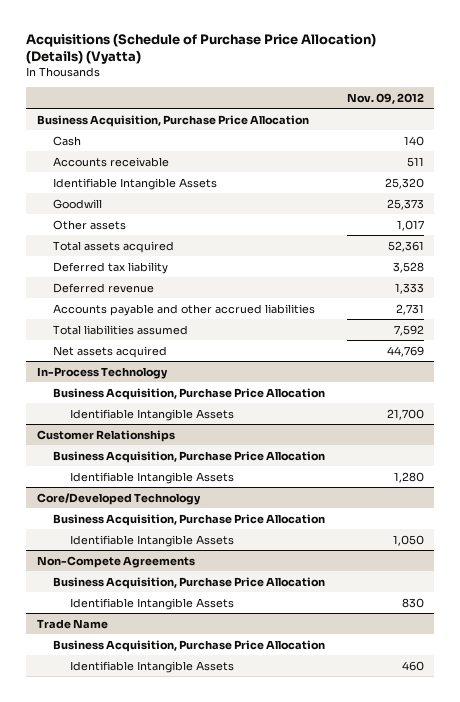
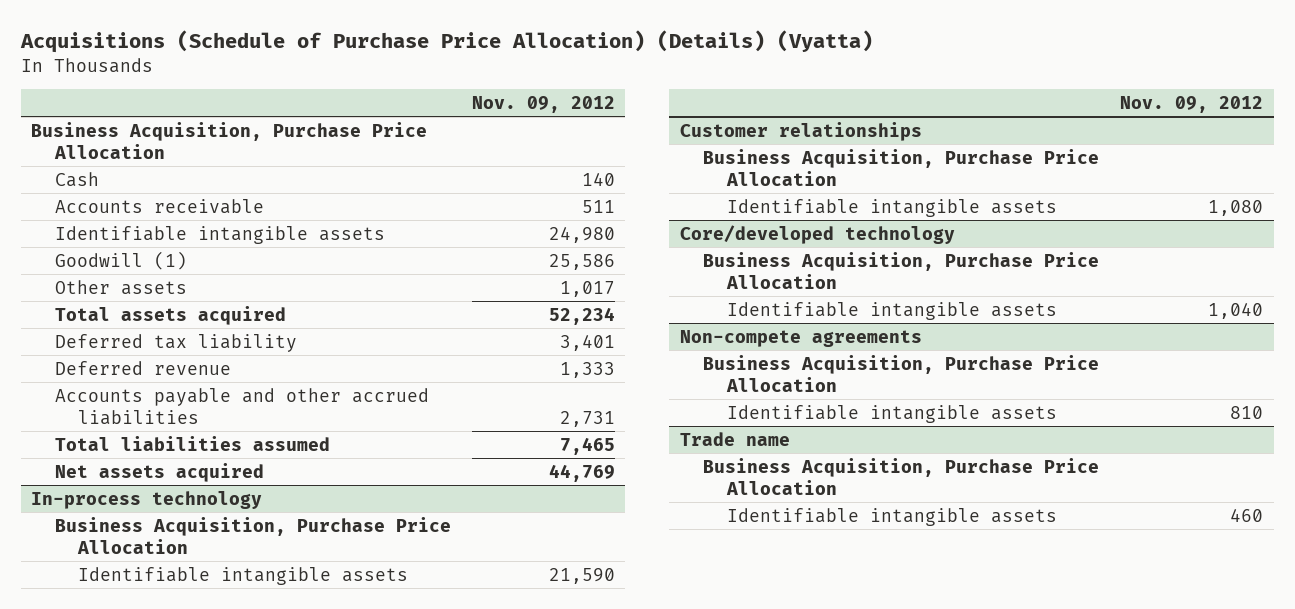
[53,177,218,190] Identifiable Intangible Assets -> [54,225,385,244] Identifiable intangible assets
[384,177,424,189] 25,320 -> [548,225,615,243] 24,980
[53,198,103,209] Goodwill -> [54,250,187,270] Goodwill (1)
[386,198,424,210] 25,373 -> [548,253,615,270] 25,586
[387,240,424,252] 52,361 -> [548,306,615,325] 52,234
[392,261,424,273] 3,528 -> [559,333,615,351] 3,401
[393,324,424,336] 7,592 -> [559,436,615,455] 7,465
[36,366,168,379] In-Process Technology -> [31,490,263,509] In-process technology
[69,408,234,421] Identifiable Intangible Assets -> [78,566,409,585] Identifiable intangible assets
[386,408,424,420] 21,700 -> [548,567,615,584] 21,590
[36,429,175,442] Customer Relationships -> [679,121,922,141] Customer relationships
[69,471,234,484] Identifiable Intangible Assets -> [726,198,1057,217] Identifiable intangible assets
[393,471,424,483] 1,280 -> [1208,199,1264,216] 1,080
[36,492,201,505] Core/Developed Technology -> [679,224,955,244] Core/developed technology
[69,534,234,547] Identifiable Intangible Assets -> [726,301,1057,320] Identifiable intangible assets
[392,534,424,546] 1,050 -> [1208,301,1264,319] 1,040
[36,555,195,568] Non-Compete Agreements -> [679,329,922,347] Non-compete agreements
[69,597,234,610] Identifiable Intangible Assets -> [726,404,1057,423] Identifiable intangible assets
[401,597,424,608] 830 -> [1230,405,1264,419] 810
[36,618,108,629] Trade Name -> [679,431,790,446] Trade name
[69,660,234,673] Identifiable Intangible Assets -> [726,507,1057,526] Identifiable intangible assets

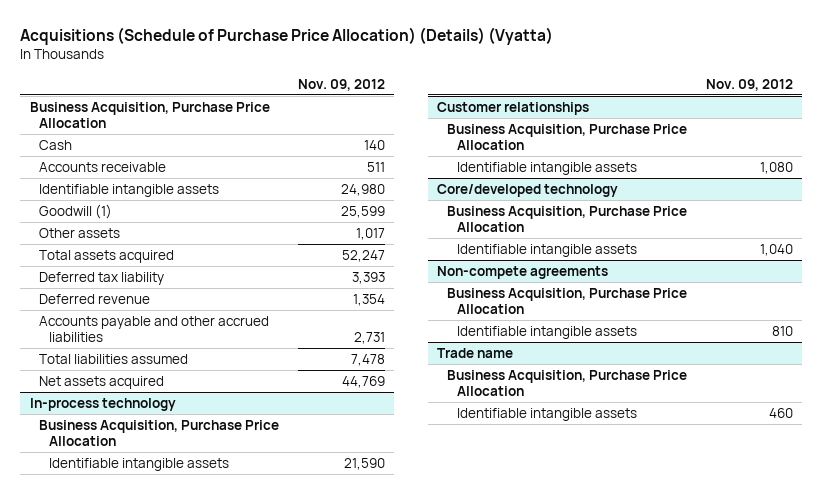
[548,253,615,270] 25,586 -> [340,205,385,218] 25,599
[548,306,615,325] 52,234 -> [341,249,385,262] 52,247
[559,333,615,351] 3,401 -> [351,271,385,284] 3,393
[559,361,615,378] 1,333 -> [352,293,385,306] 1,354
[559,436,615,455] 7,465 -> [350,353,385,366] 7,478

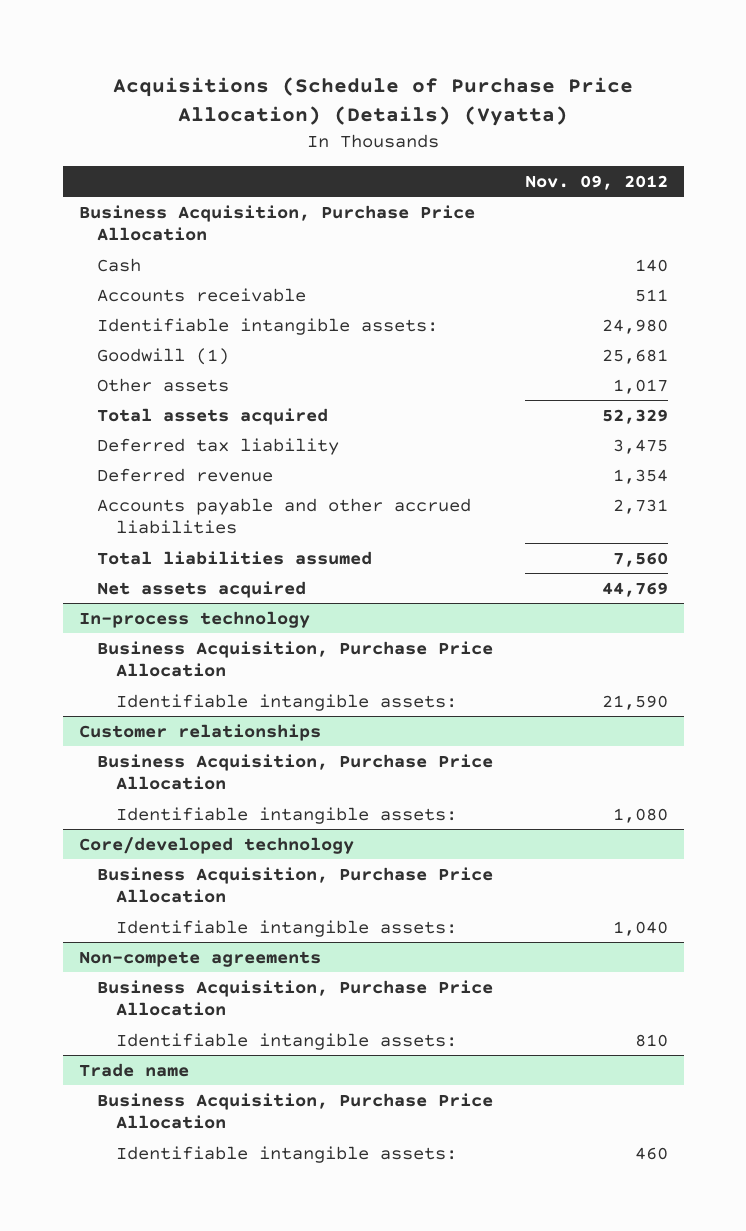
[39,183,220,197] Identifiable intangible assets -> [97,317,439,335] Identifiable intangible assets:
[340,205,385,218] 25,599 -> [601,348,668,364] 25,681
[341,249,385,262] 52,247 -> [601,408,668,424] 52,329
[351,271,385,284] 3,393 -> [612,438,668,454] 3,475
[350,353,385,366] 7,478 -> [612,551,668,567] 7,560
[48,457,229,471] Identifiable intangible assets -> [115,693,457,711] Identifiable intangible assets:
[456,161,637,175] Identifiable intangible assets -> [115,806,457,824] Identifiable intangible assets:
[456,243,637,257] Identifiable intangible assets -> [115,919,457,937] Identifiable intangible assets:
[456,325,637,339] Identifiable intangible assets -> [115,1032,457,1050] Identifiable intangible assets:
[456,407,637,421] Identifiable intangible assets -> [115,1145,457,1163] Identifiable intangible assets:

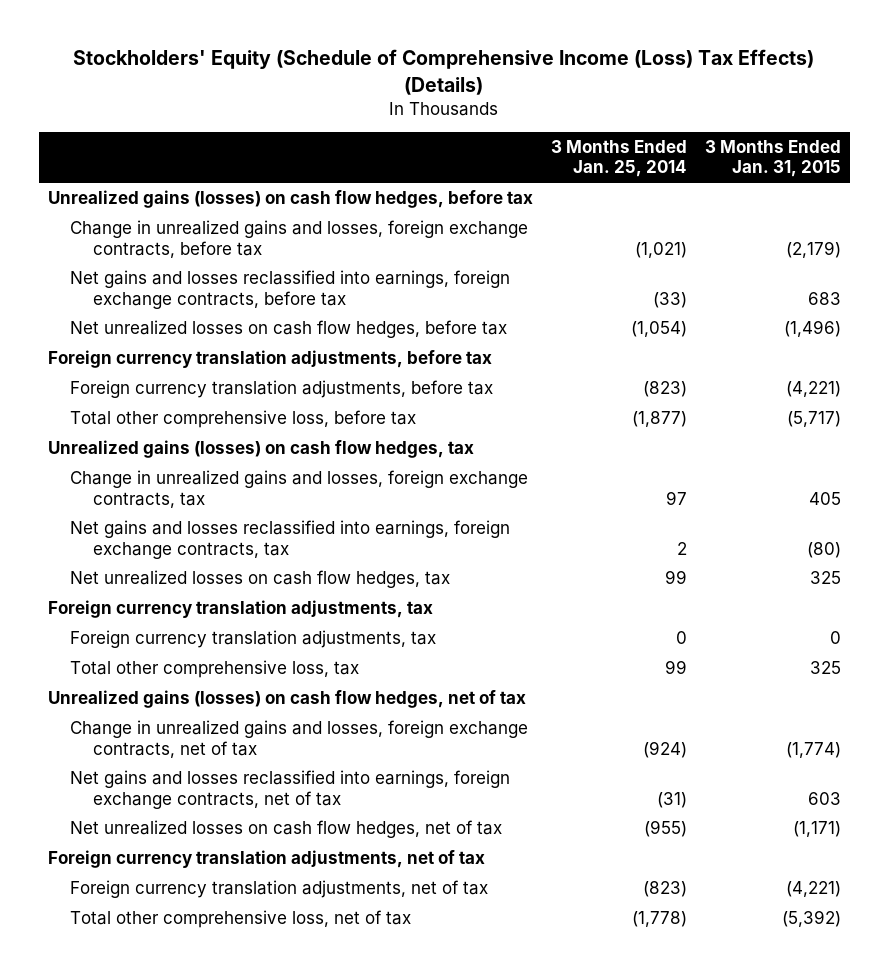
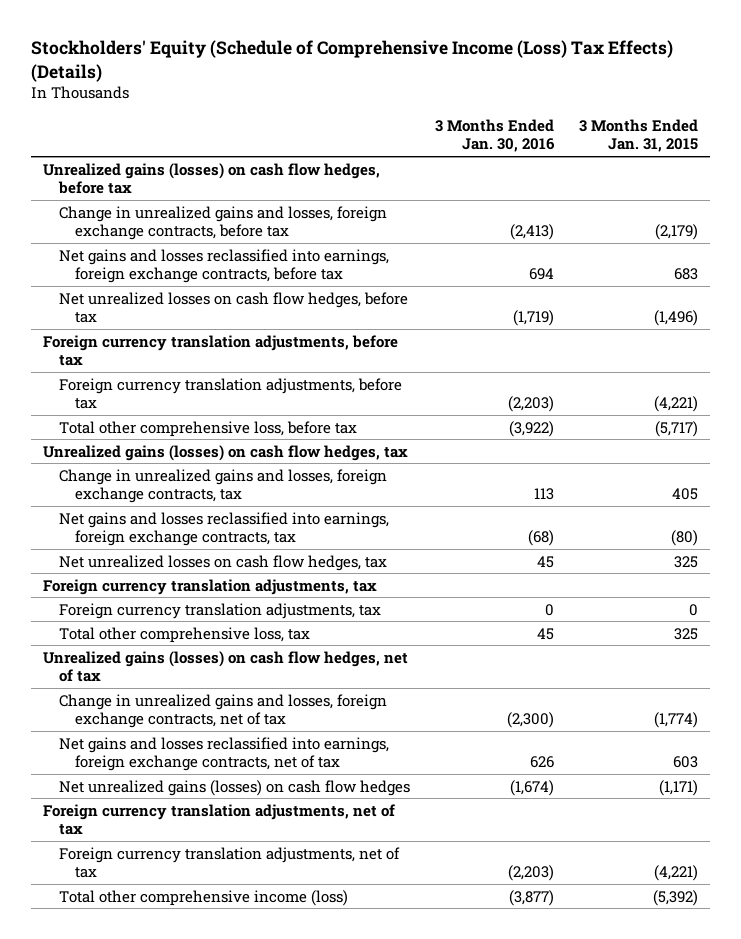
[550,139,687,178] 3 Months Ended Jan. 25, 2014 -> none
none -> [434,118,555,153] 3 Months Ended Jan. 30, 2016
[70,819,503,838] Net unrealized losses on cash flow hedges, net of tax -> [59,779,411,796] Net unrealized gains (losses) on cash flow hedges
[70,909,412,928] Total other comprehensive loss, net of tax -> [59,889,349,906] Total other comprehensive income (loss)

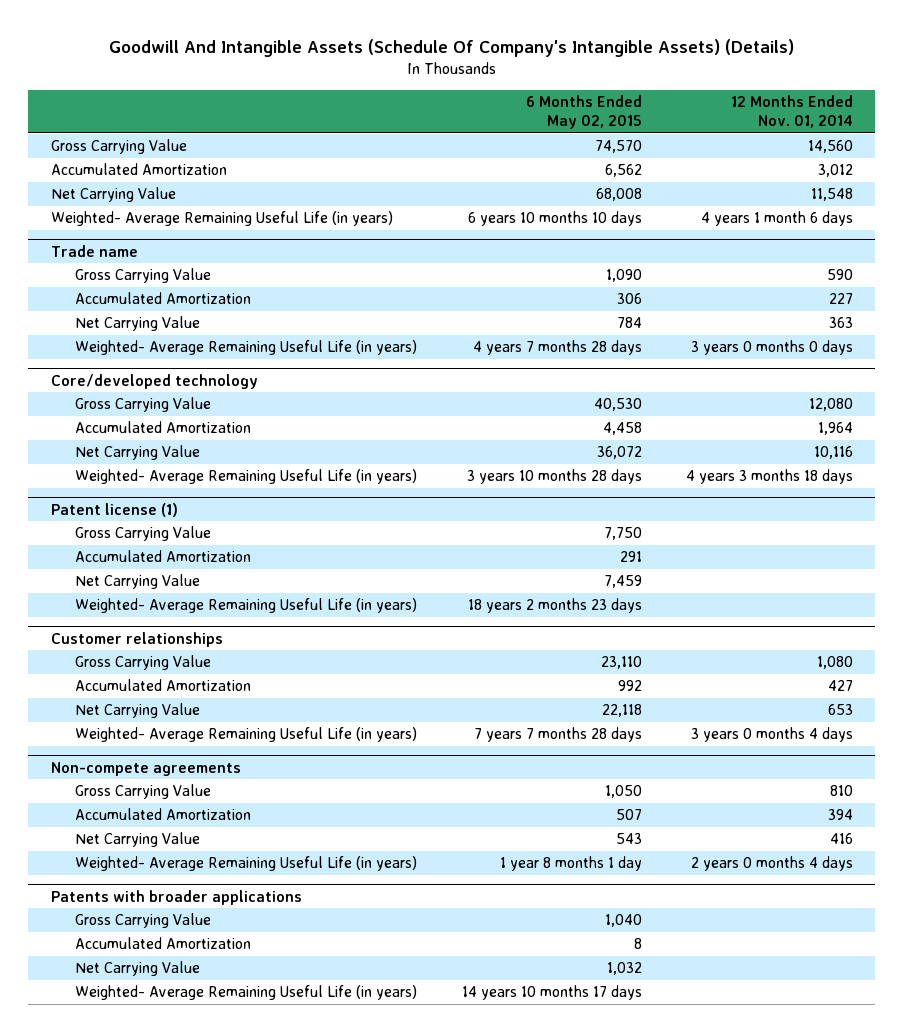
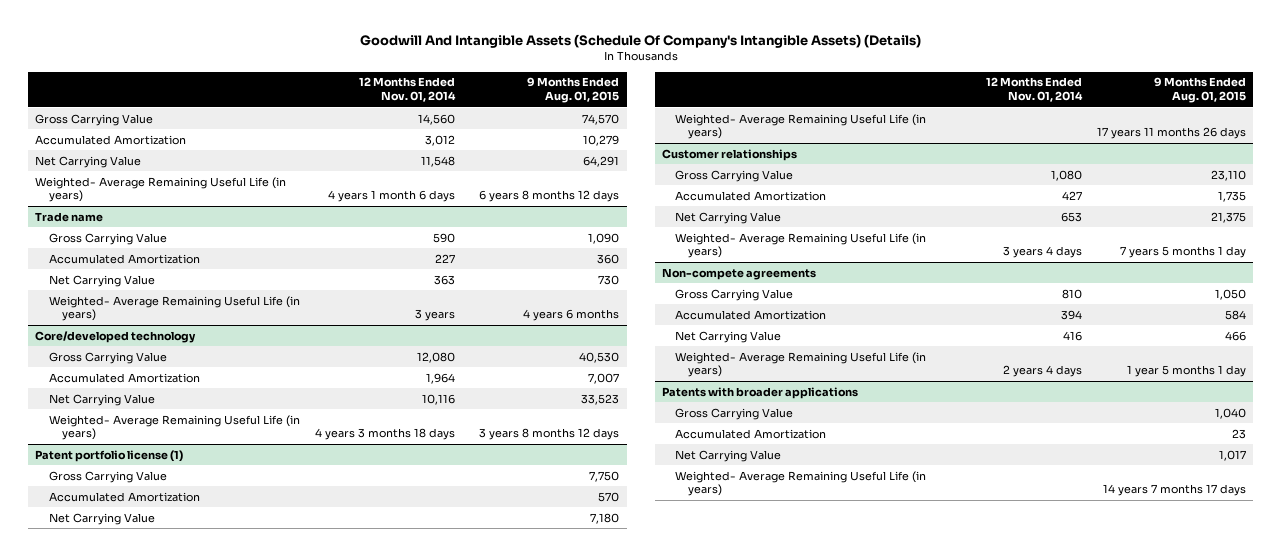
[525,94,642,130] 6 Months Ended May 02, 2015 -> none
none -> [526,77,619,103] 9 Months Ended Aug. 01, 2015
[691,340,854,356] 3 years 0 months 0 days -> [414,309,455,322] 3 years
[50,502,178,517] Patent license (1) -> [35,449,184,462] Patent portfolio license (1)
[691,727,854,743] 3 years 0 months 4 days -> [1002,246,1082,259] 3 years 4 days
[691,856,854,872] 2 years 0 months 4 days -> [1002,365,1082,378] 2 years 4 days

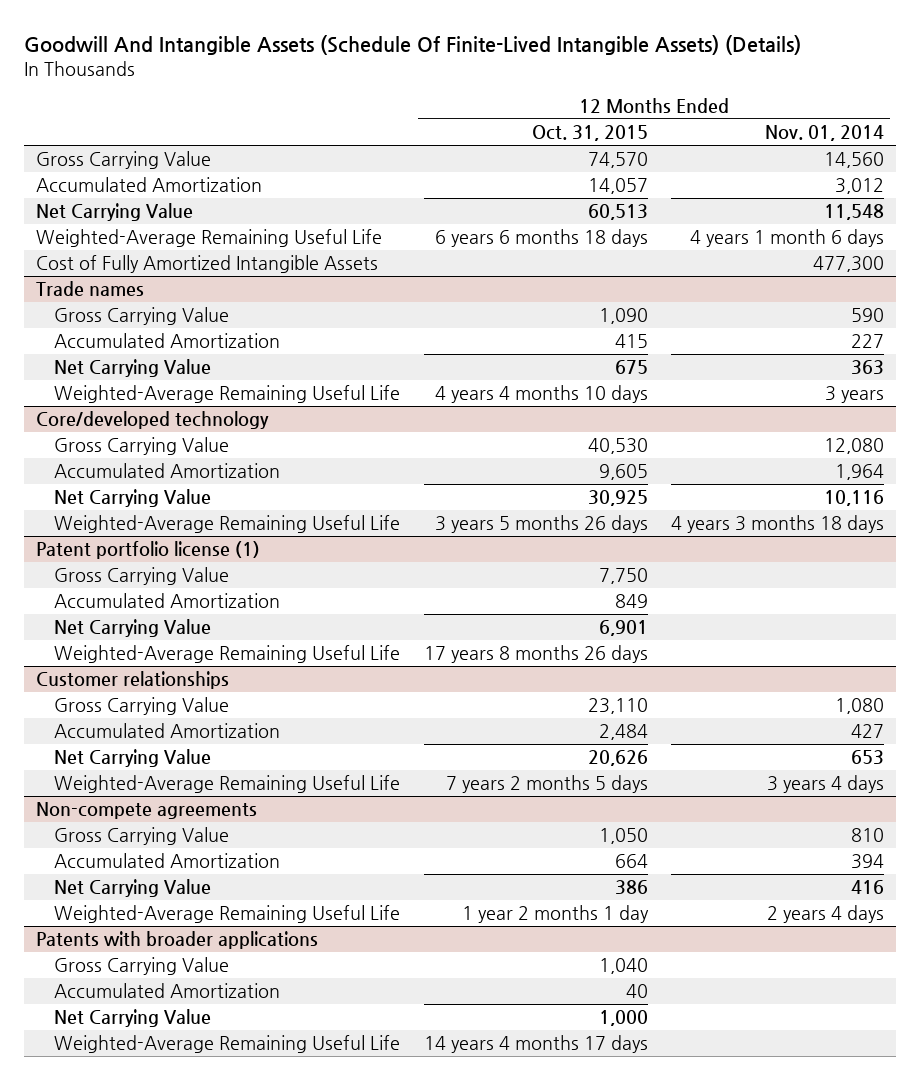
[359,34,921,49] Goodwill And Intangible Assets (Schedule Of Company's Intangible Assets) (Details) -> [23,35,801,56] Goodwill And Intangible Assets (Schedule Of Finite-Lived Intangible Assets) (Details)
[526,77,619,103] 9 Months Ended Aug. 01, 2015 -> none
none -> [531,125,648,142] Oct. 31, 2015
[35,176,287,203] Weighted- Average Remaining Useful Life (in years) -> [35,229,382,248] Weighted-Average Remaining Useful Life
none -> [35,255,378,274] Cost of Fully Amortized Intangible Assets
[35,211,104,222] Trade name -> [35,281,144,297] Trade names
[48,295,300,322] Weighted- Average Remaining Useful Life (in years) -> [54,385,401,404] Weighted-Average Remaining Useful Life
[48,414,300,441] Weighted- Average Remaining Useful Life (in years) -> [54,515,401,534] Weighted-Average Remaining Useful Life
[675,113,927,140] Weighted- Average Remaining Useful Life (in years) -> [54,645,401,664] Weighted-Average Remaining Useful Life
[675,232,927,259] Weighted- Average Remaining Useful Life (in years) -> [54,775,401,794] Weighted-Average Remaining Useful Life
[675,351,927,378] Weighted- Average Remaining Useful Life (in years) -> [54,905,401,924] Weighted-Average Remaining Useful Life
[675,470,927,497] Weighted- Average Remaining Useful Life (in years) -> [54,1035,401,1054] Weighted-Average Remaining Useful Life

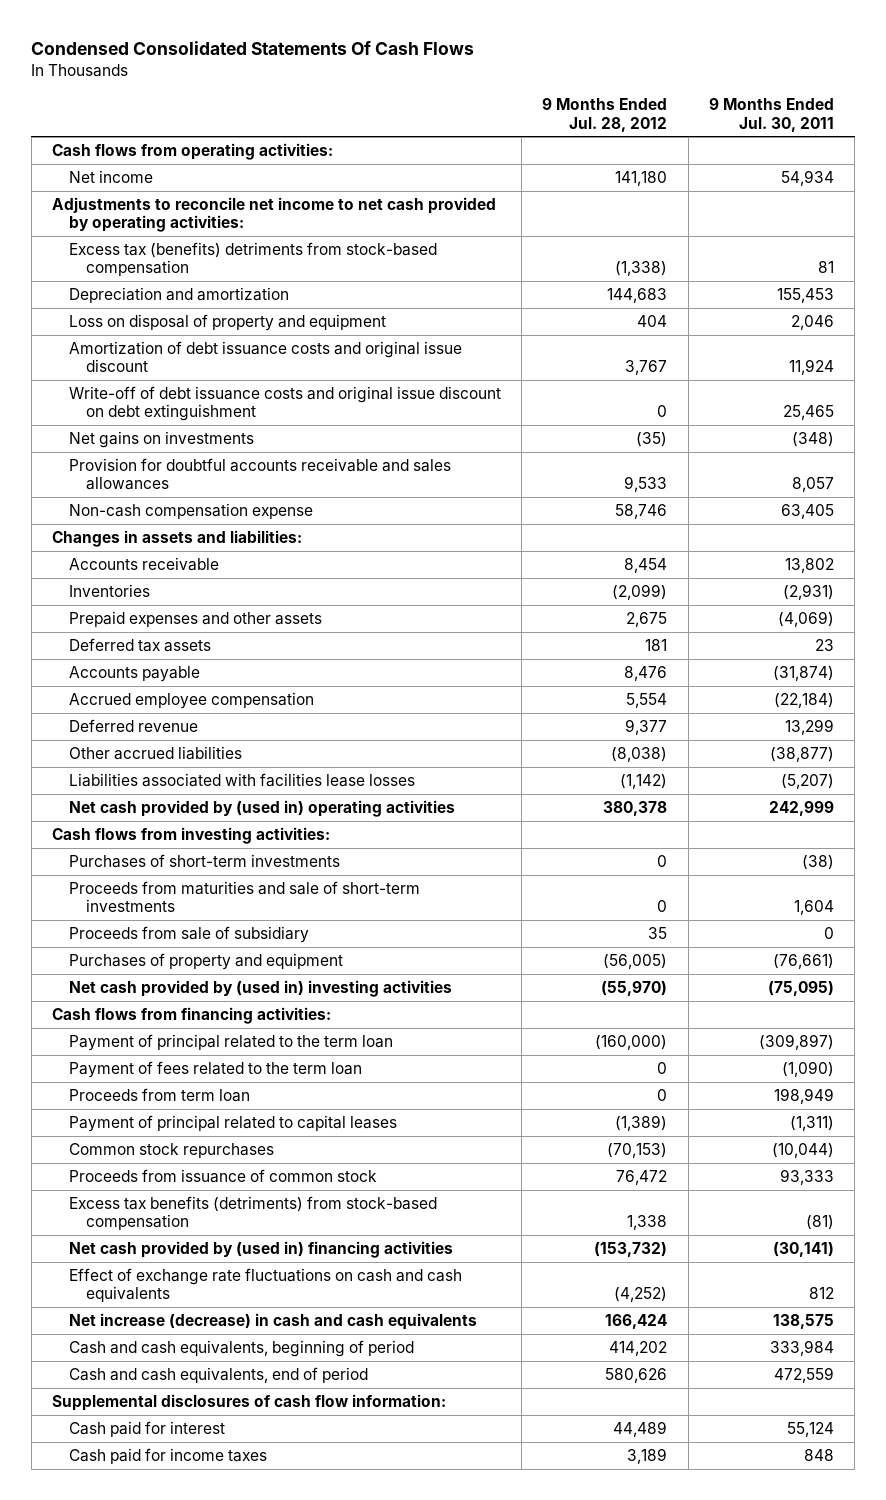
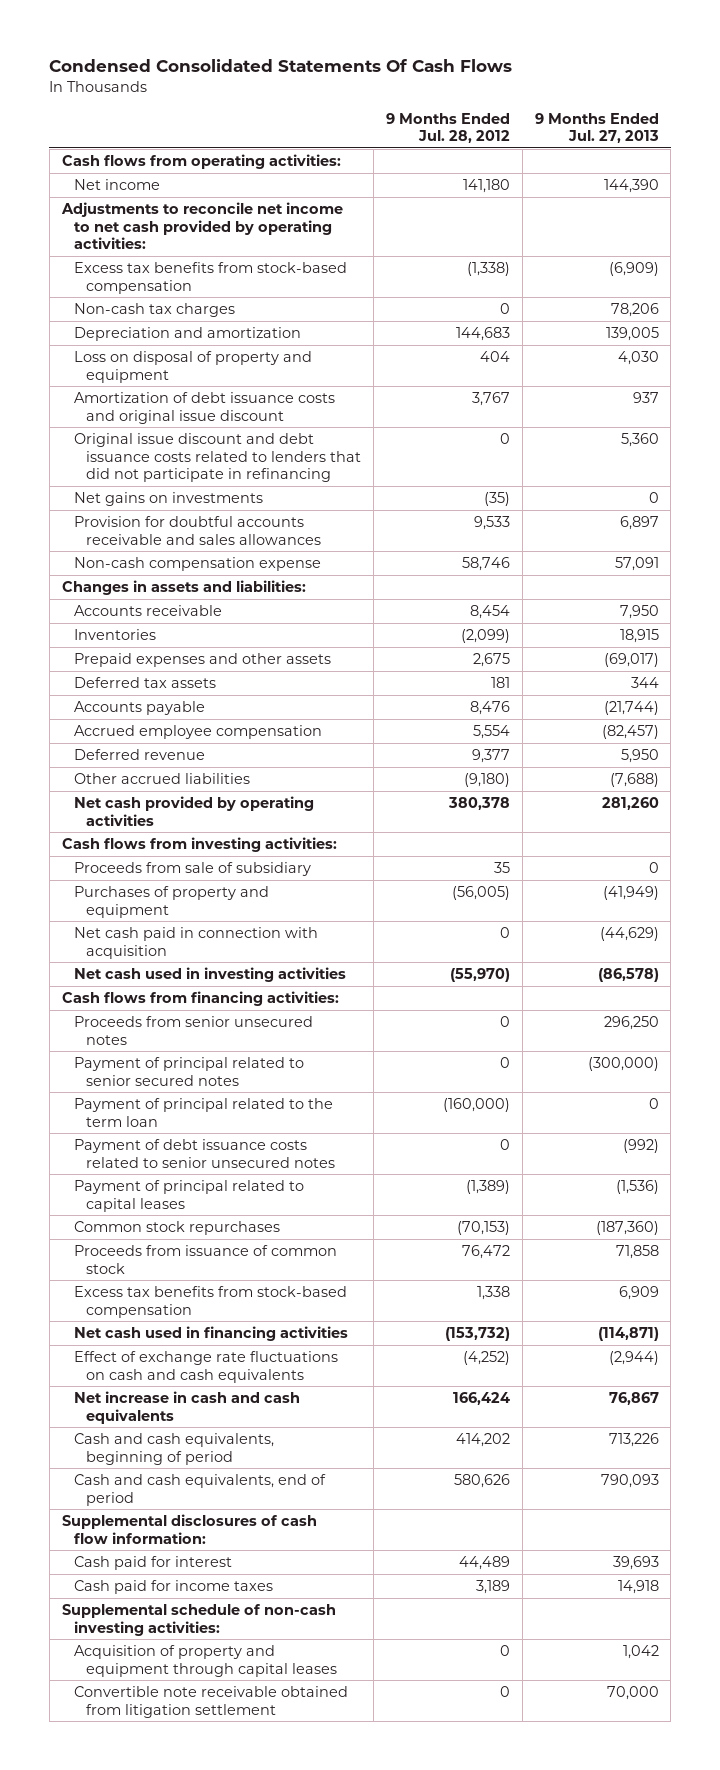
[708,98,834,132] 9 Months Ended Jul. 30, 2011 -> none
none -> [534,112,659,144] 9 Months Ended Jul. 27, 2013
[68,242,437,277] Excess tax (benefits) detriments from stock-based compensation -> [73,262,347,294] Excess tax benefits from stock-based compensation
none -> [73,303,235,318] Non-cash tax charges
[68,386,501,422] Write-off of debt issuance costs and original issue discount on debt extinguishment -> none
none -> [73,433,362,483] Original issue discount and debt issuance costs related to lenders that did not participate in refinancing
[68,773,415,788] Liabilities associated with facilities lease losses -> none
[611,747,668,763] (8,038) -> [463,773,510,788] (9,180)
[68,800,455,818] Net cash provided by (used in) operating activities -> [73,796,314,826] Net cash provided by operating activities
[68,854,340,869] Purchases of short-term investments -> none
[68,881,420,913] Proceeds from maturities and sale of short-term investments -> none
none -> [73,927,318,959] Net cash paid in connection with acquisition
[68,980,452,998] Net cash provided by (used in) investing activities -> [73,967,346,983] Net cash used in investing activities
none -> [73,1016,313,1045] Proceeds from senior unsecured notes
none -> [73,1057,304,1086] Payment of principal related to senior secured notes
[68,1061,362,1079] Payment of fees related to the term loan -> none
[68,1088,250,1103] Proceeds from term loan -> none
none -> [73,1139,336,1168] Payment of debt issuance costs related to senior unsecured notes
[68,1196,437,1231] Excess tax benefits (detriments) from stock-based compensation -> [73,1286,347,1318] Excess tax benefits from stock-based compensation
[68,1241,453,1259] Net cash provided by (used in) financing activities -> [73,1326,348,1342] Net cash used in financing activities
[68,1313,477,1331] Net increase (decrease) in cash and cash equivalents -> [73,1391,300,1424] Net increase in cash and cash equivalents
none -> [61,1604,336,1636] Supplemental schedule of non-cash investing activities:
none -> [73,1645,338,1677] Acquisition of property and equipment through capital leases
none -> [73,1686,348,1718] Convertible note receivable obtained from litigation settlement

